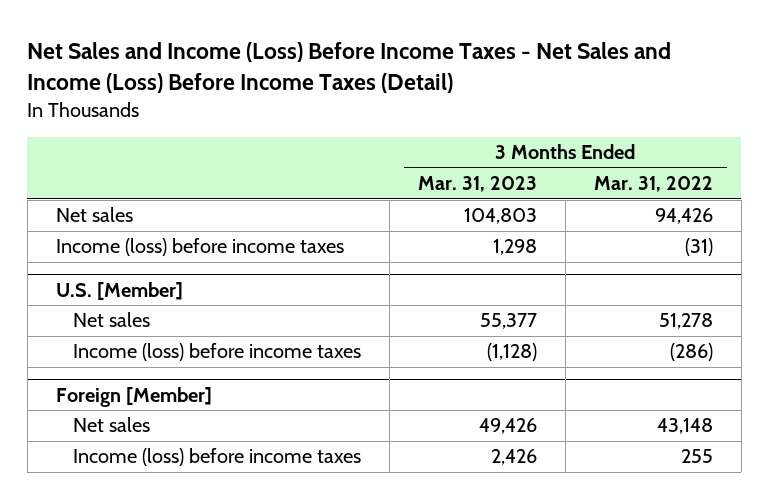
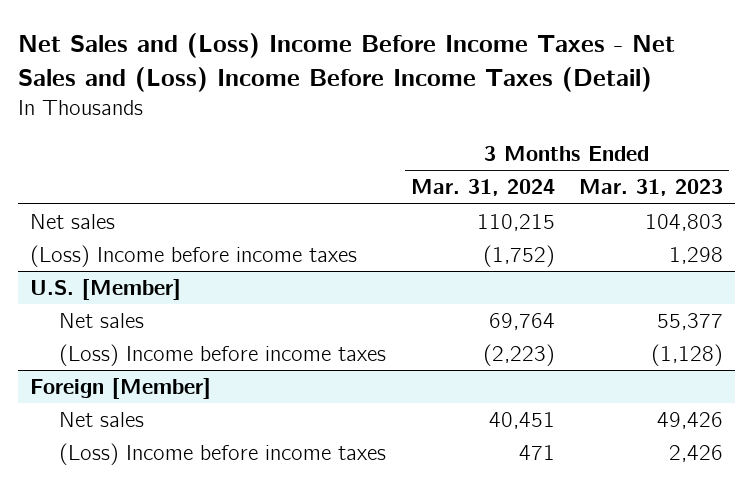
[27,41,672,93] Net Sales and Income (Loss) Before Income Taxes - Net Sales and Income (Loss) Before Income Taxes (Detail) -> [18,32,676,92] Net Sales and (Loss) Income Before Income Taxes - Net Sales and (Loss) Income Before Income Taxes (Detail)
[593,176,713,193] Mar. 31, 2022 -> none
none -> [410,179,555,197] Mar. 31, 2024
[55,238,344,257] Income (loss) before income taxes -> [30,245,358,268] (Loss) Income before income taxes
[73,343,362,362] Income (loss) before income taxes -> [59,344,387,367] (Loss) Income before income taxes
[73,448,362,467] Income (loss) before income taxes -> [59,443,387,466] (Loss) Income before income taxes

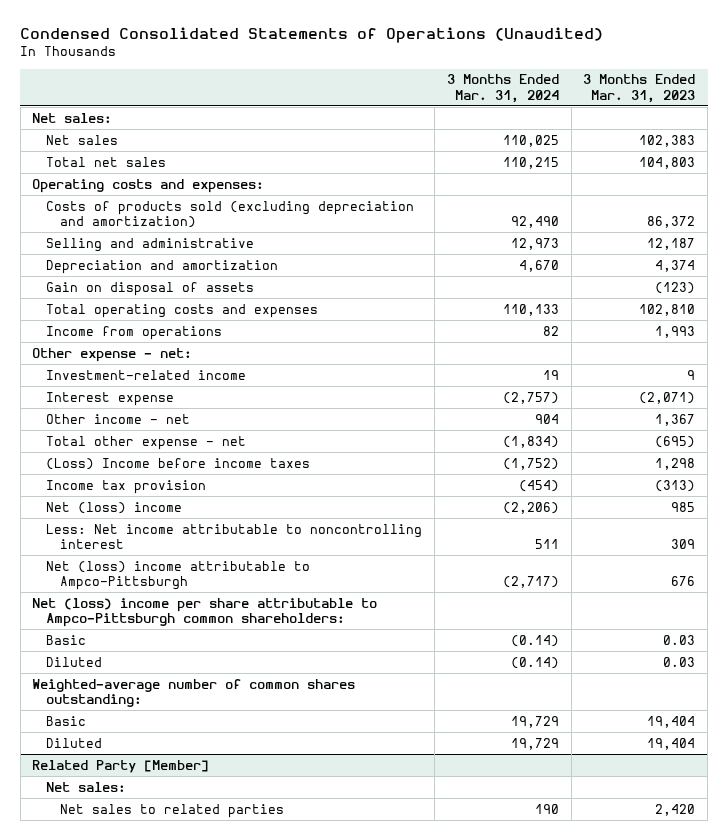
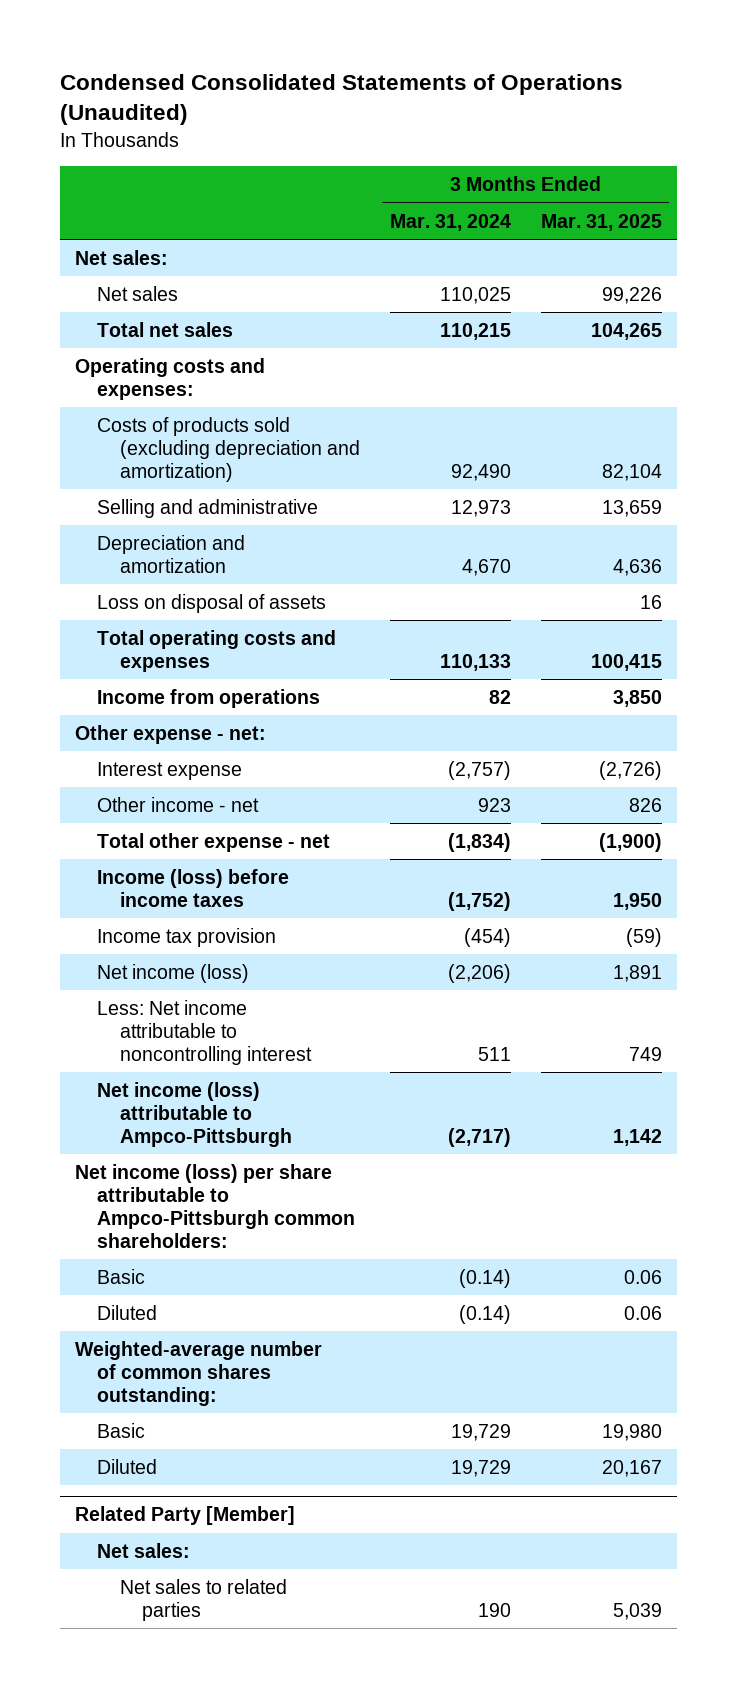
[583,74,696,103] 3 Months Ended Mar. 31, 2023 -> none
none -> [540,213,662,231] Mar. 31, 2025
[46,281,255,296] Gain on disposal of assets -> [97,593,327,613] Loss on disposal of assets
[46,369,247,380] Investment-related income -> none
[534,413,559,424] 904 -> [477,797,511,812] 923
[46,457,311,470] (Loss) Income before income taxes -> [97,868,290,907] Income (loss) before income taxes
[46,501,183,514] Net (loss) income -> [97,963,250,983] Net income (loss)
[46,560,311,591] Net (loss) income attributable to Ampco-Pittsburgh -> [97,1081,292,1147] Net income (loss) attributable to Ampco-Pittsburgh
[32,597,378,628] Net (loss) income per share attributable to Ampco-Pittsburgh common shareholders: -> [74,1163,356,1248] Net income (loss) per share attributable to Ampco-Pittsburgh common shareholders:

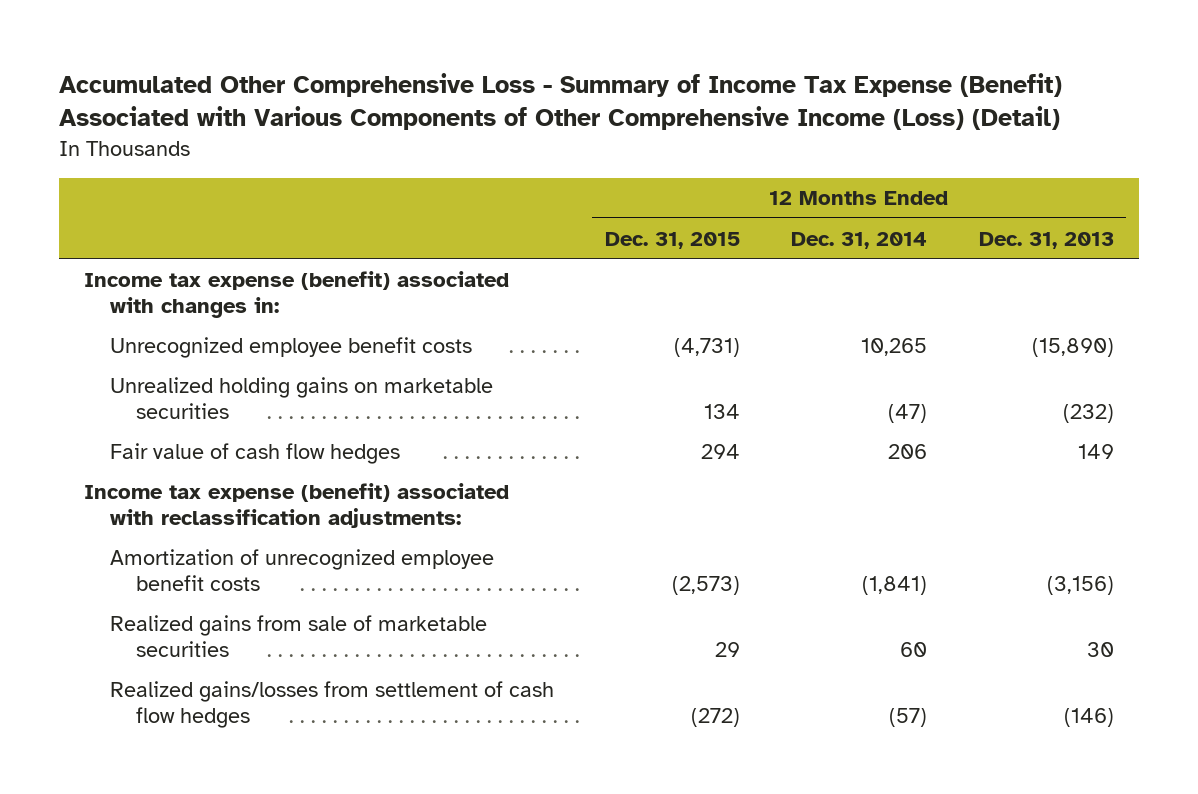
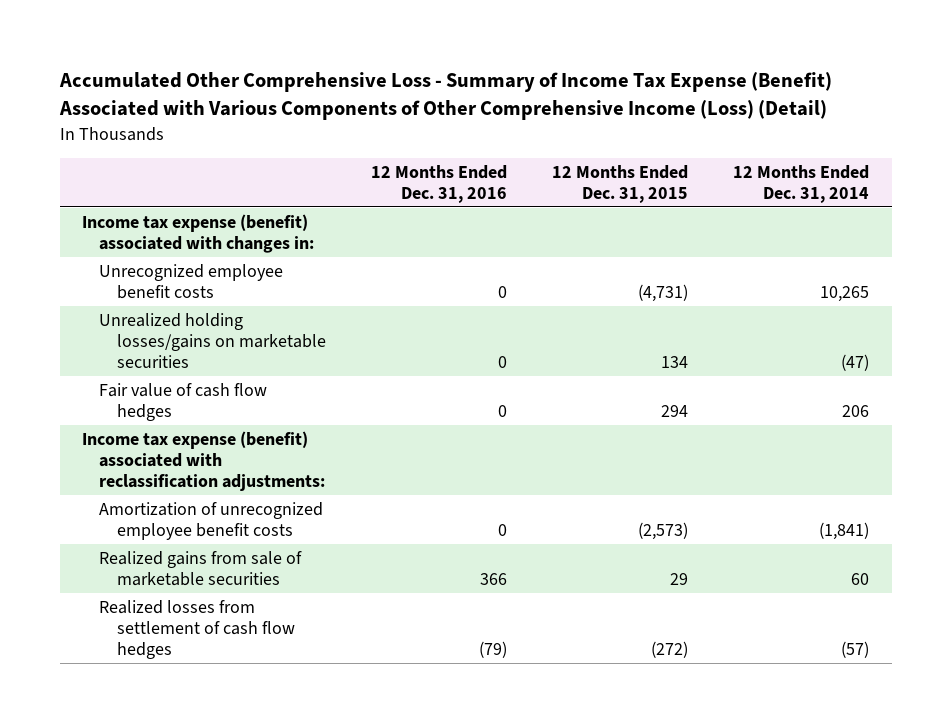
[978,231,1114,249] Dec. 31, 2013 -> none
none -> [370,164,507,203] 12 Months Ended Dec. 31, 2016
[110,376,494,419] Unrealized holding gains on marketable securities -> [99,312,326,368] Unrealized holding losses/gains on marketable securities
[110,680,555,728] Realized gains/losses from settlement of cash flow hedges -> [99,599,295,659] Realized losses from settlement of cash flow hedges

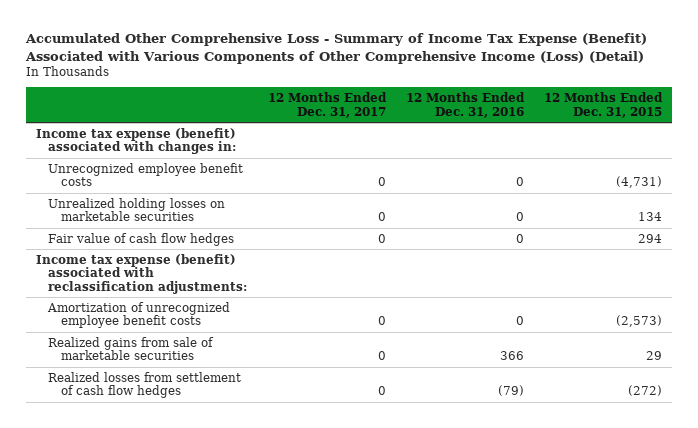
[733,164,870,203] 12 Months Ended Dec. 31, 2014 -> none
none -> [267,91,387,118] 12 Months Ended Dec. 31, 2017
[99,312,326,368] Unrealized holding losses/gains on marketable securities -> [48,197,226,222] Unrealized holding losses on marketable securities

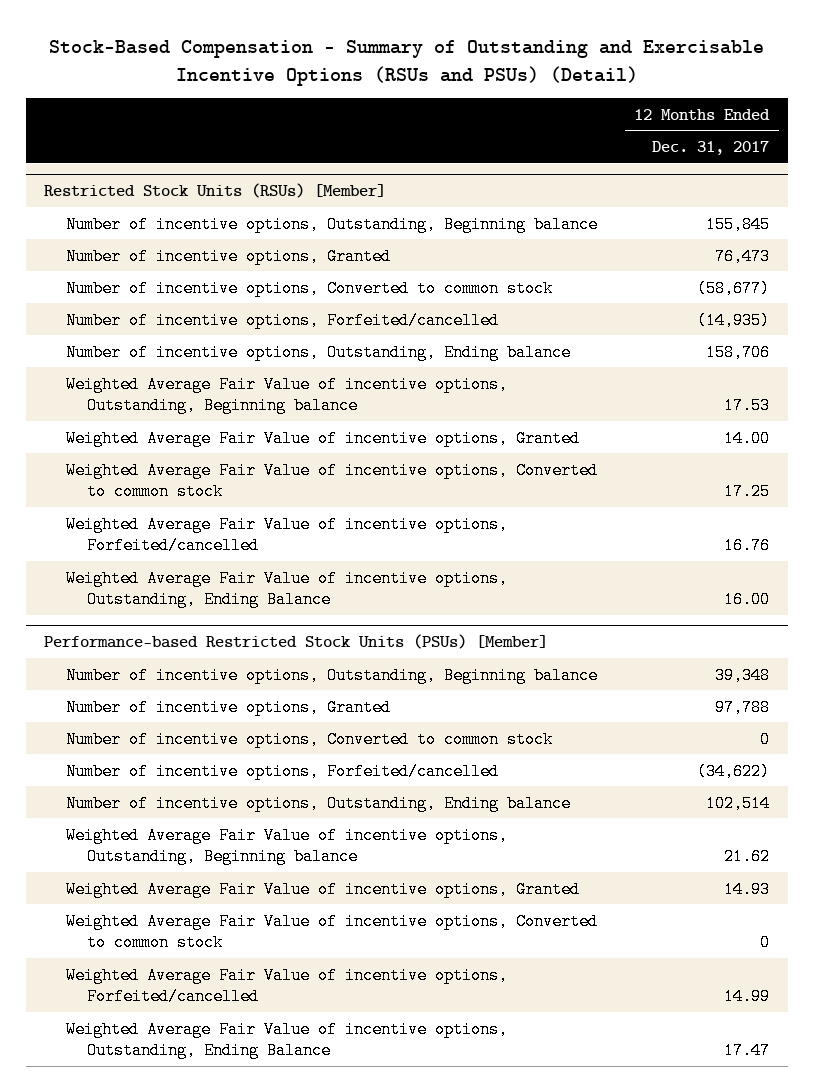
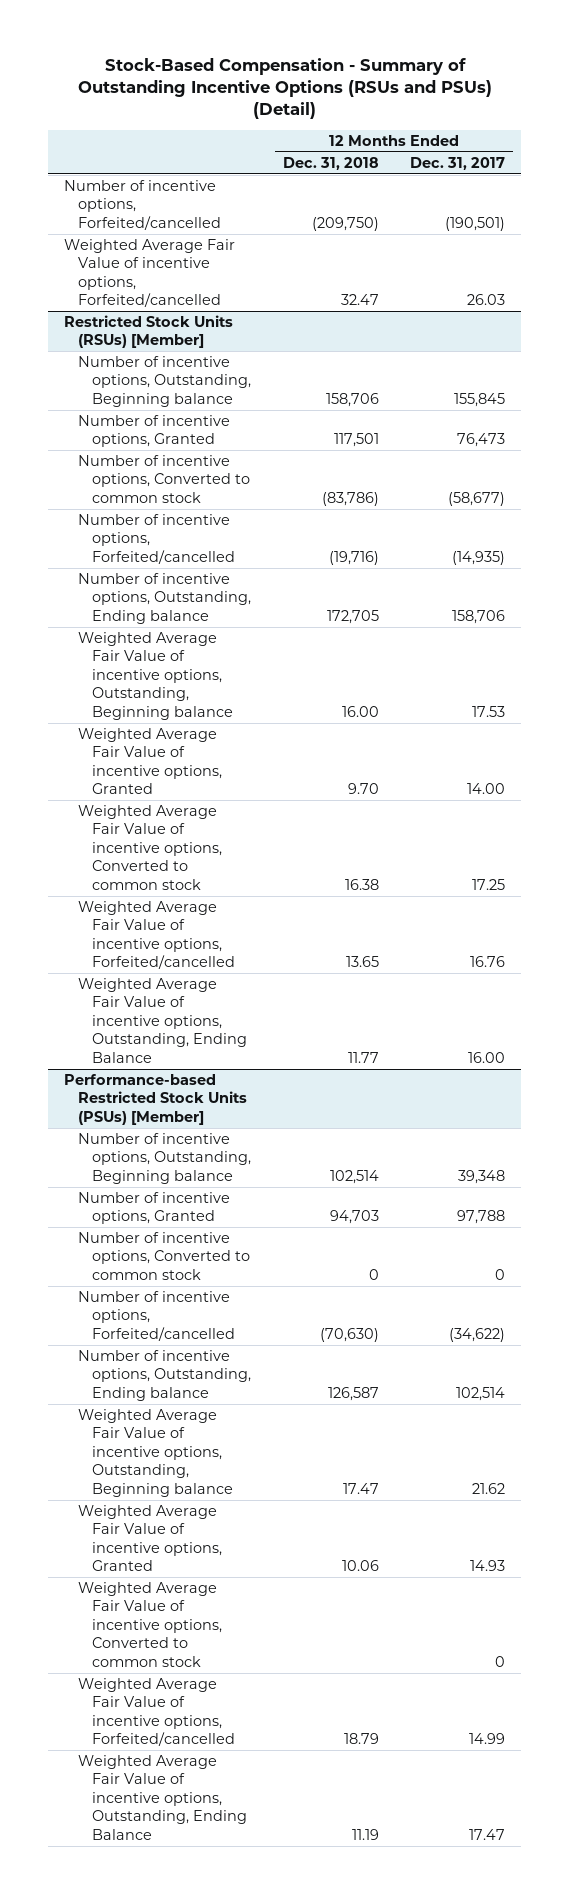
[48,40,764,86] Stock-Based Compensation - Summary of Outstanding and Exercisable Incentive Options (RSUs and PSUs) (Detail) -> [77,57,492,120] Stock-Based Compensation - Summary of Outstanding Incentive Options (RSUs and PSUs) (Detail)
none -> [282,156,379,170] Dec. 31, 2018
none -> [64,179,222,230] Number of incentive options, Forfeited/cancelled
none -> [64,238,236,308] Weighted Average Fair Value of incentive options, Forfeited/cancelled

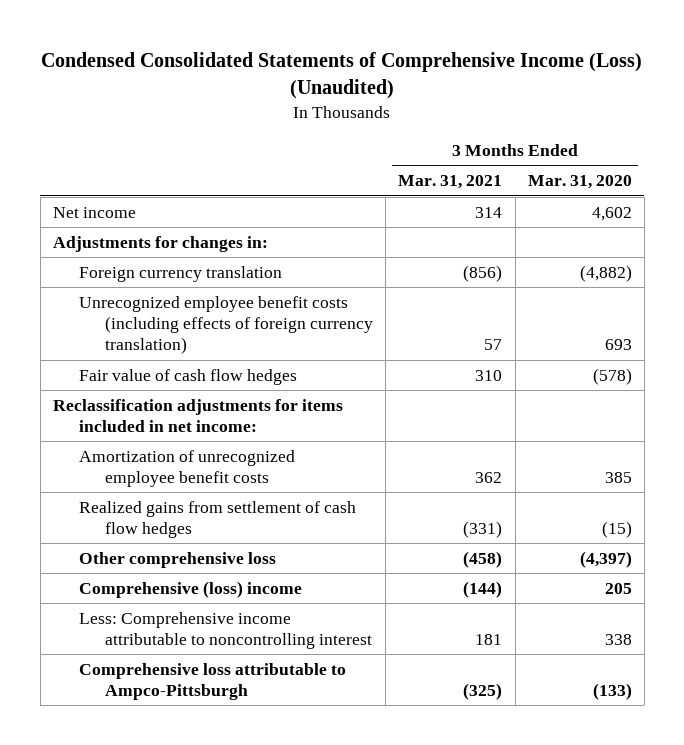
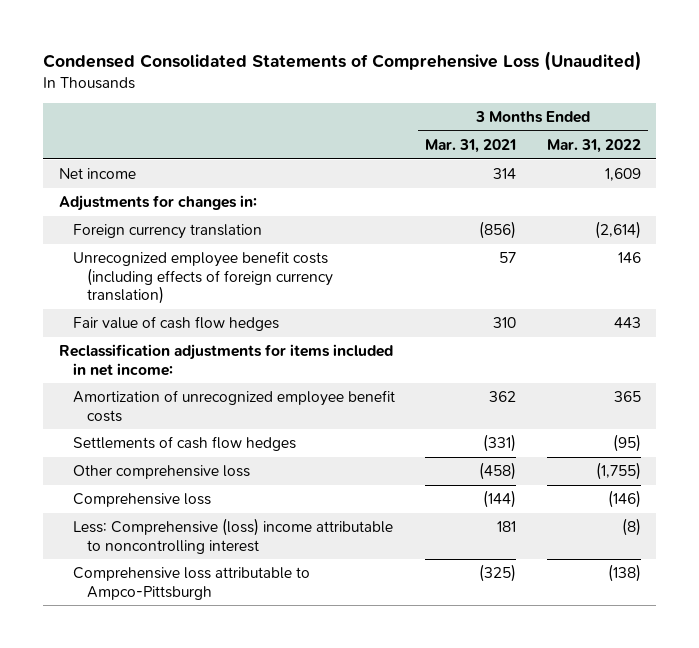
[41,52,643,100] Condensed Consolidated Statements of Comprehensive Income (Loss) (Unaudited) -> [43,51,643,72] Condensed Consolidated Statements of Comprehensive Loss (Unaudited)
[527,175,632,190] Mar. 31, 2020 -> none
none -> [546,139,641,154] Mar. 31, 2022
[78,500,356,539] Realized gains from settlement of cash flow hedges -> [72,436,296,452] Settlements of cash flow hedges
[78,580,302,598] Comprehensive (loss) income -> [72,493,211,508] Comprehensive loss
[78,611,372,650] Less: Comprehensive income attributable to noncontrolling interest -> [72,518,393,554] Less: Comprehensive (loss) income attributable to noncontrolling interest

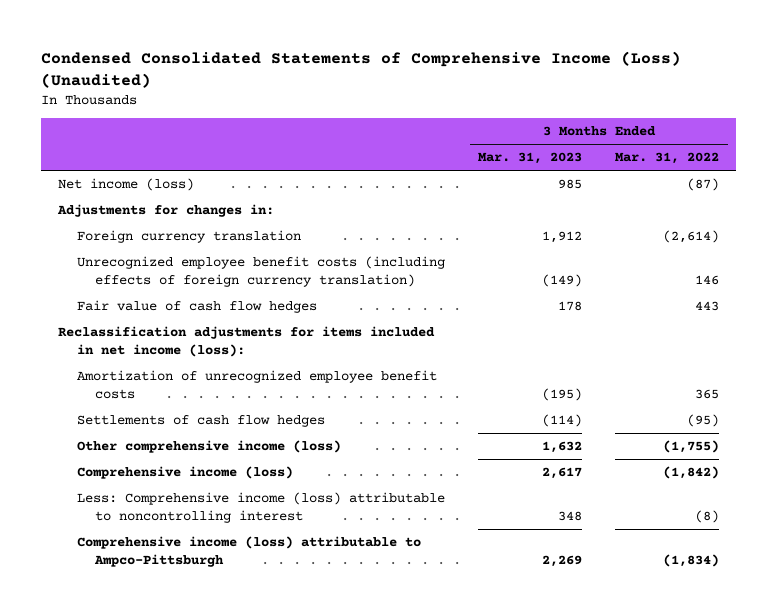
[43,51,643,72] Condensed Consolidated Statements of Comprehensive Loss (Unaudited) -> [41,50,682,88] Condensed Consolidated Statements of Comprehensive Income (Loss) (Unaudited)
[425,139,517,154] Mar. 31, 2021 -> none
none -> [478,152,583,165] Mar. 31, 2023
[58,168,136,180] Net income -> [57,178,194,192] Net income (loss)
[604,168,641,182] 1,609 -> [687,178,720,192] (87)
[58,344,393,376] Reclassification adjustments for items included in net income: -> [57,326,435,357] Reclassification adjustments for items included in net income (loss):
[72,465,250,480] Other comprehensive loss -> [76,440,341,454] Other comprehensive income (loss)
[72,493,211,508] Comprehensive loss -> [76,466,293,480] Comprehensive income (loss)
[607,490,641,509] (146) -> [663,466,720,480] (1,842)
[72,518,393,554] Less: Comprehensive (loss) income attributable to noncontrolling interest -> [76,492,445,523] Less: Comprehensive income (loss) attributable to noncontrolling interest
[72,567,310,600] Comprehensive loss attributable to Ampco-Pittsburgh -> [76,536,421,567] Comprehensive income (loss) attributable to Ampco-Pittsburgh
[607,564,641,583] (138) -> [663,553,720,567] (1,834)

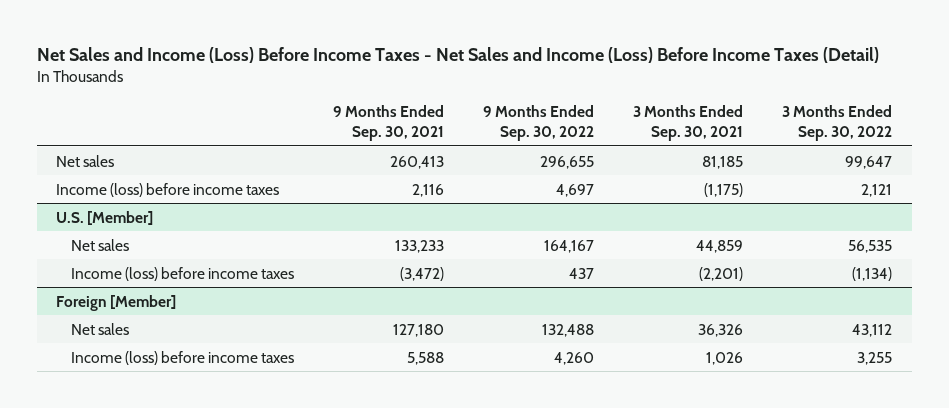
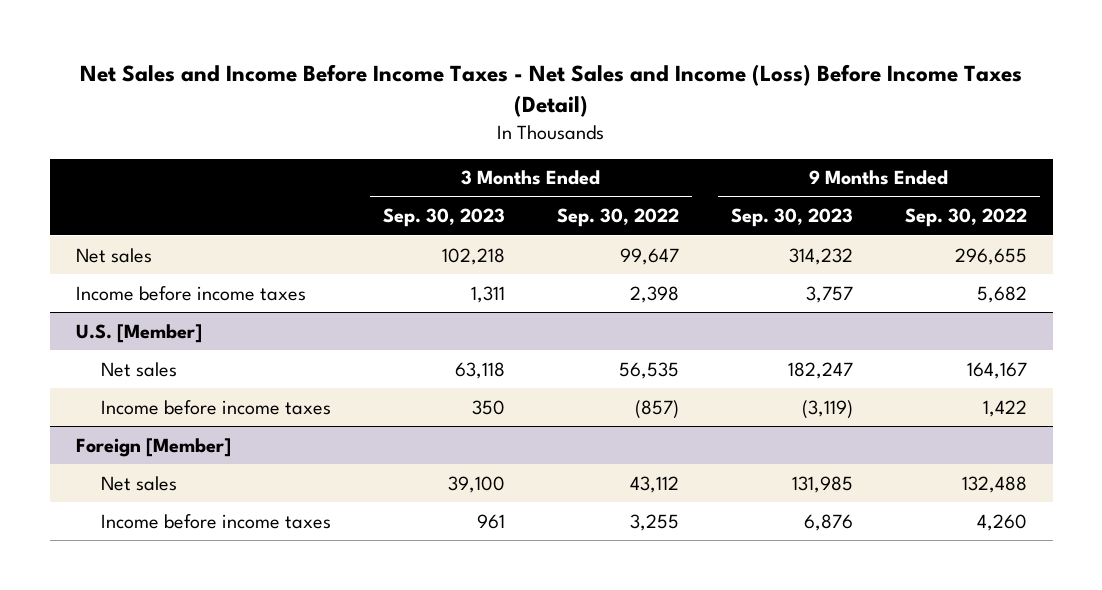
[36,46,879,63] Net Sales and Income (Loss) Before Income Taxes - Net Sales and Income (Loss) Before Income Taxes (Detail) -> [80,63,1023,117] Net Sales and Income Before Income Taxes - Net Sales and Income (Loss) Before Income Taxes (Detail)
[332,105,444,141] 9 Months Ended Sep. 30, 2021 -> none
[633,105,744,141] 3 Months Ended Sep. 30, 2021 -> none
none -> [383,208,506,228] Sep. 30, 2023
none -> [730,208,853,228] Sep. 30, 2023
[56,182,280,197] Income (loss) before income taxes -> [75,285,306,301] Income before income taxes
[555,183,594,197] 4,697 -> [976,285,1027,303] 5,682
[861,183,893,197] 2,121 -> [630,285,680,303] 2,398
[70,266,294,281] Income (loss) before income taxes -> [101,399,332,415] Income before income taxes
[568,267,594,279] 437 -> [982,399,1027,417] 1,422
[852,266,893,281] (1,134) -> [635,399,680,419] (857)
[70,350,294,365] Income (loss) before income taxes -> [101,513,332,529] Income before income taxes

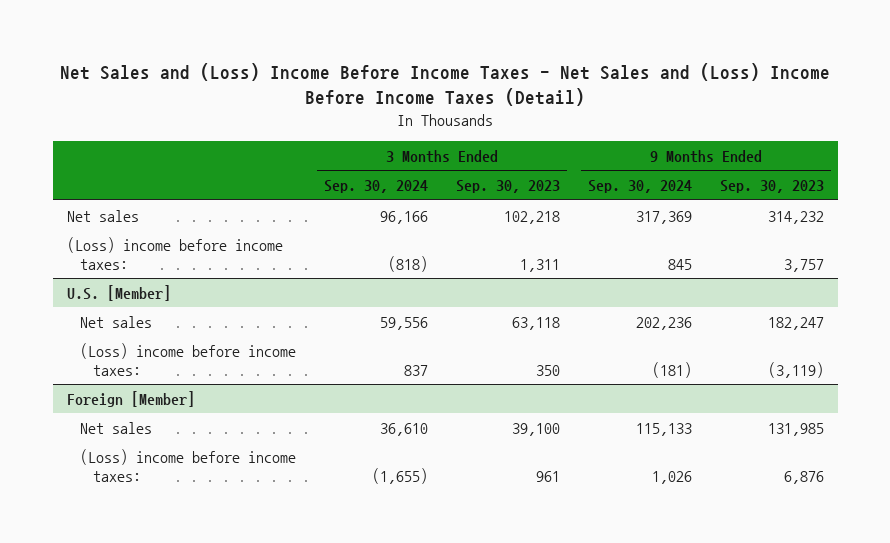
[80,63,1023,117] Net Sales and Income Before Income Taxes - Net Sales and Income (Loss) Before Income Taxes (Detail) -> [60,62,831,107] Net Sales and (Loss) Income Before Income Taxes - Net Sales and (Loss) Income Before Income Taxes (Detail)
[557,208,680,228] Sep. 30, 2022 -> none
[904,208,1027,228] Sep. 30, 2022 -> none
none -> [323,180,428,194] Sep. 30, 2024
none -> [587,180,692,194] Sep. 30, 2024
[75,285,306,301] Income before income taxes -> [66,236,283,270] (Loss) income before income taxes:
[101,399,332,415] Income before income taxes -> [79,342,296,376] (Loss) income before income taxes:
[101,513,332,529] Income before income taxes -> [79,448,296,482] (Loss) income before income taxes:

